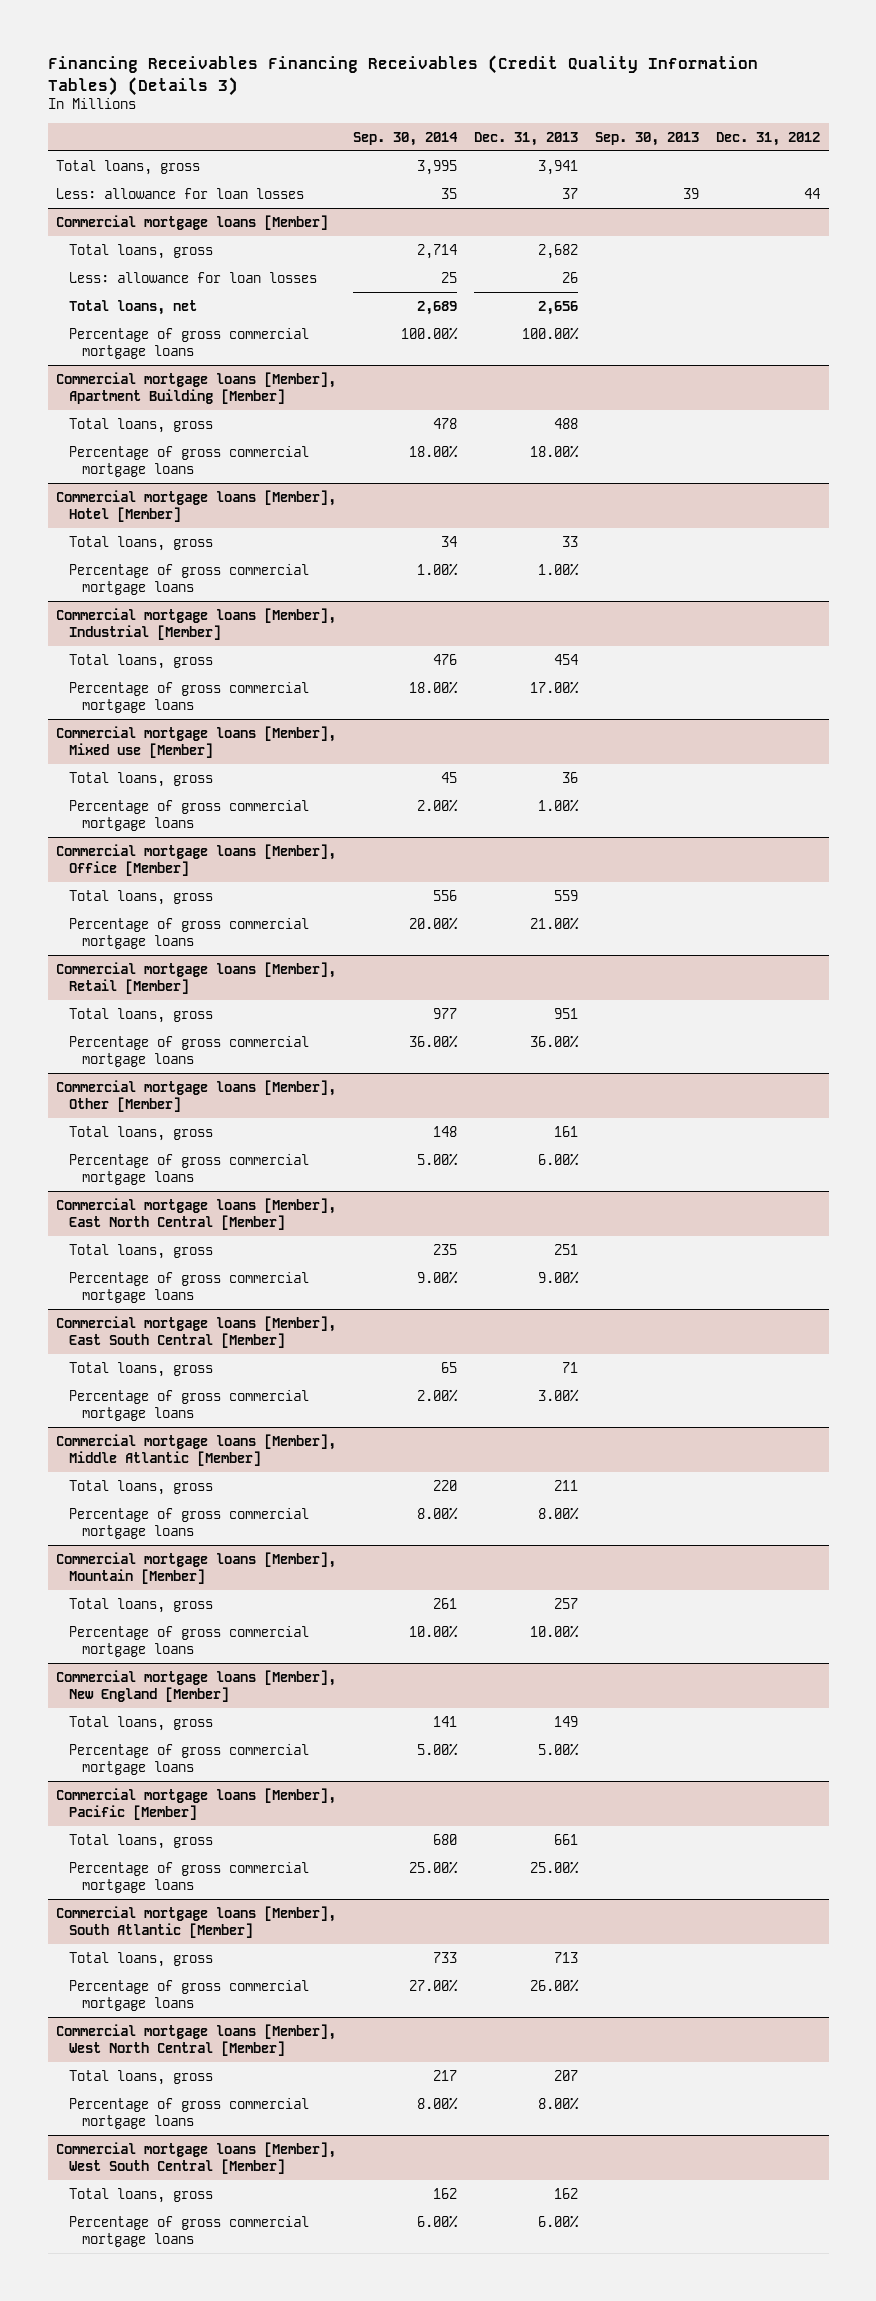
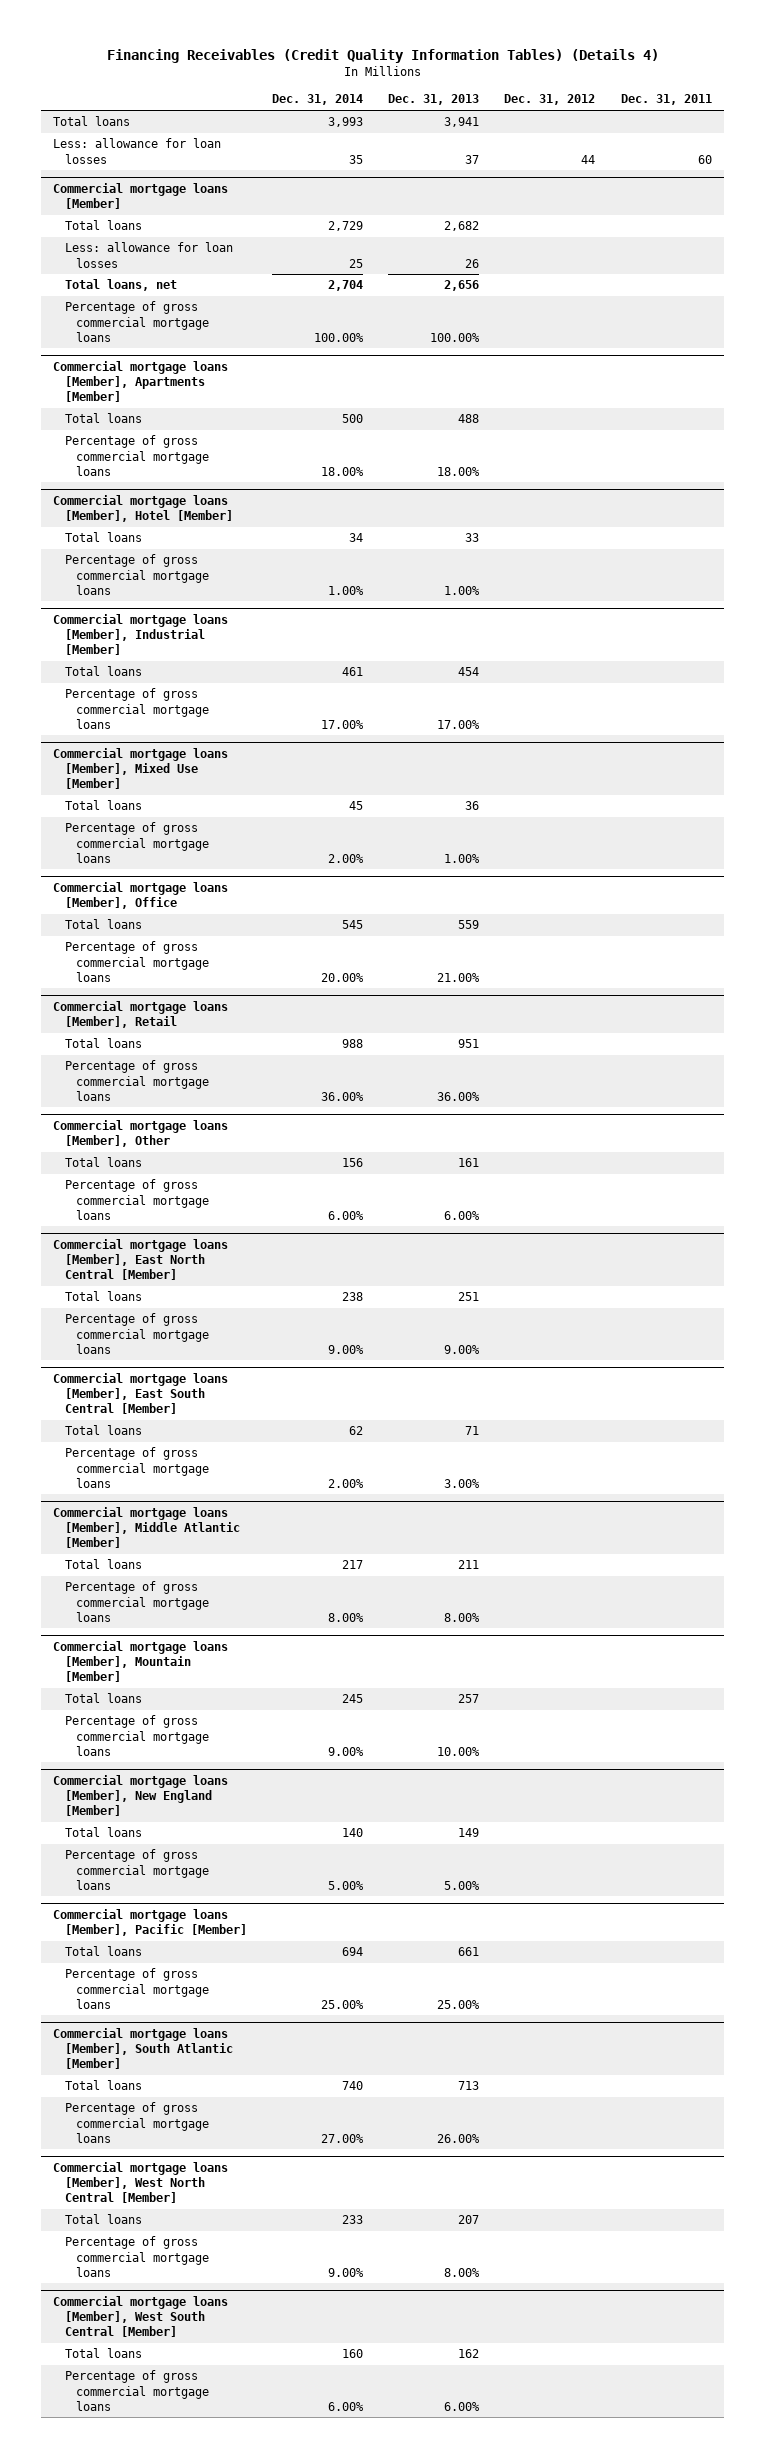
[47,55,758,96] Financing Receivables Financing Receivables (Credit Quality Information Tables) (Details 3) -> [106,48,659,63] Financing Receivables (Credit Quality Information Tables) (Details 4)
[353,131,459,146] Sep. 30, 2014 -> none
[595,131,700,146] Sep. 30, 2013 -> none
none -> [271,94,363,106] Dec. 31, 2014
none -> [620,94,712,106] Dec. 31, 2011
[56,159,201,175] Total loans, gross -> [53,116,131,127] Total loans
[68,243,213,259] Total loans, gross -> [64,220,142,231] Total loans
[56,371,337,404] Commercial mortgage loans [Member], Apartment Building [Member] -> [53,361,229,403] Commercial mortgage loans [Member], Apartments [Member]
[68,417,213,433] Total loans, gross -> [64,413,142,424] Total loans
[68,535,213,551] Total loans, gross -> [64,532,142,543] Total loans
[68,653,213,669] Total loans, gross -> [64,666,142,677] Total loans
[56,725,337,758] Commercial mortgage loans [Member], Mixed use [Member] -> [53,748,229,790] Commercial mortgage loans [Member], Mixed Use [Member]
[68,771,213,787] Total loans, gross -> [64,800,142,811] Total loans
[56,843,337,876] Commercial mortgage loans [Member], Office [Member] -> [53,882,229,910] Commercial mortgage loans [Member], Office
[68,889,213,905] Total loans, gross -> [64,919,142,930] Total loans
[56,961,337,994] Commercial mortgage loans [Member], Retail [Member] -> [53,1001,229,1029] Commercial mortgage loans [Member], Retail
[68,1007,213,1023] Total loans, gross -> [64,1038,142,1049] Total loans
[56,1079,337,1112] Commercial mortgage loans [Member], Other [Member] -> [53,1120,229,1148] Commercial mortgage loans [Member], Other
[68,1125,213,1141] Total loans, gross -> [64,1157,142,1168] Total loans
[68,1243,213,1259] Total loans, gross -> [64,1291,142,1302] Total loans
[68,1361,213,1377] Total loans, gross -> [64,1425,142,1436] Total loans
[68,1479,213,1495] Total loans, gross -> [64,1559,142,1570] Total loans
[68,1597,213,1613] Total loans, gross -> [64,1693,142,1704] Total loans
[68,1715,213,1731] Total loans, gross -> [64,1827,142,1838] Total loans
[68,1833,213,1849] Total loans, gross -> [64,1946,142,1957] Total loans
[68,1951,213,1967] Total loans, gross -> [64,2080,142,2091] Total loans
[68,2069,213,2085] Total loans, gross -> [64,2214,142,2225] Total loans
[68,2187,213,2203] Total loans, gross -> [64,2348,142,2359] Total loans

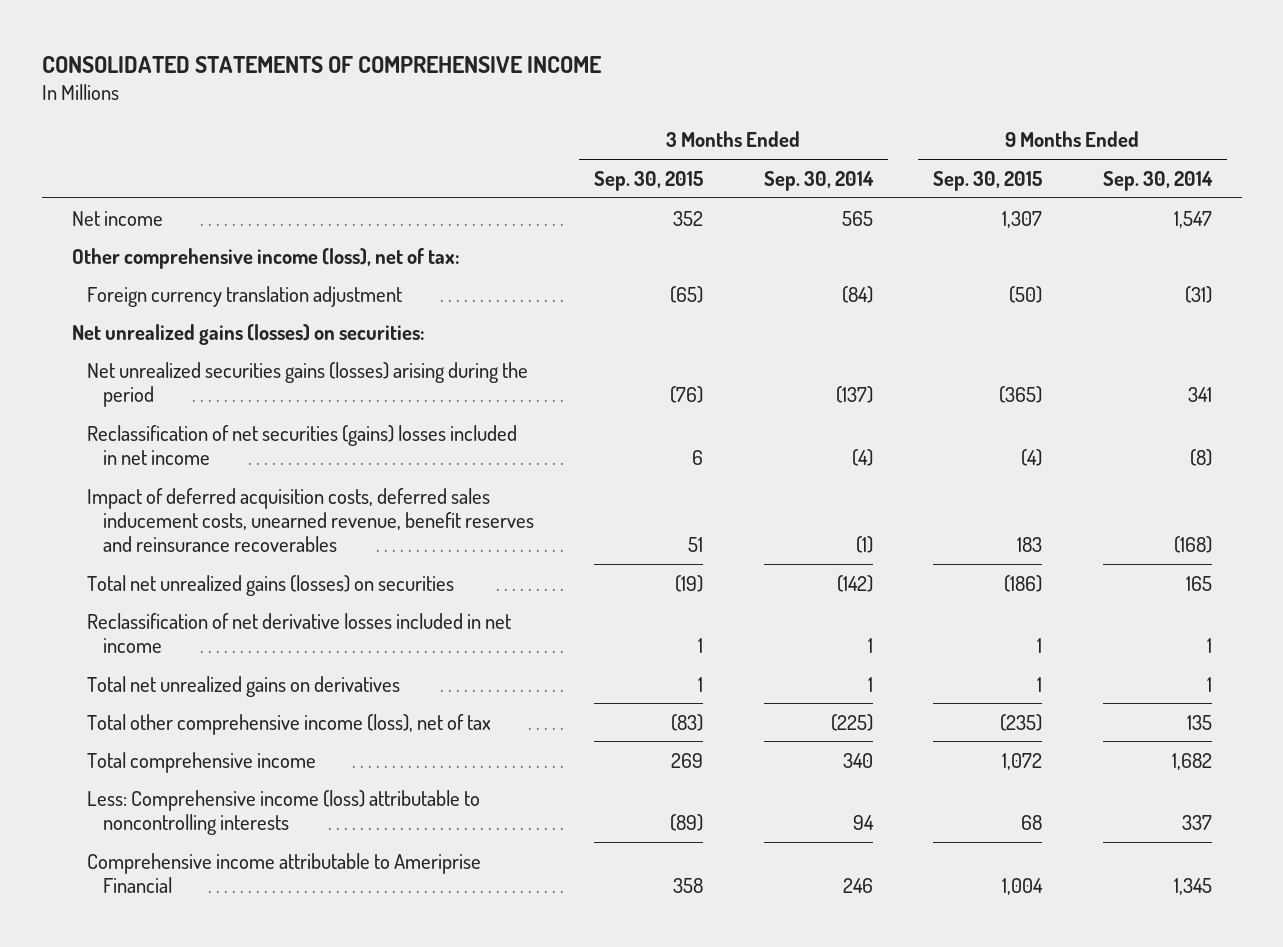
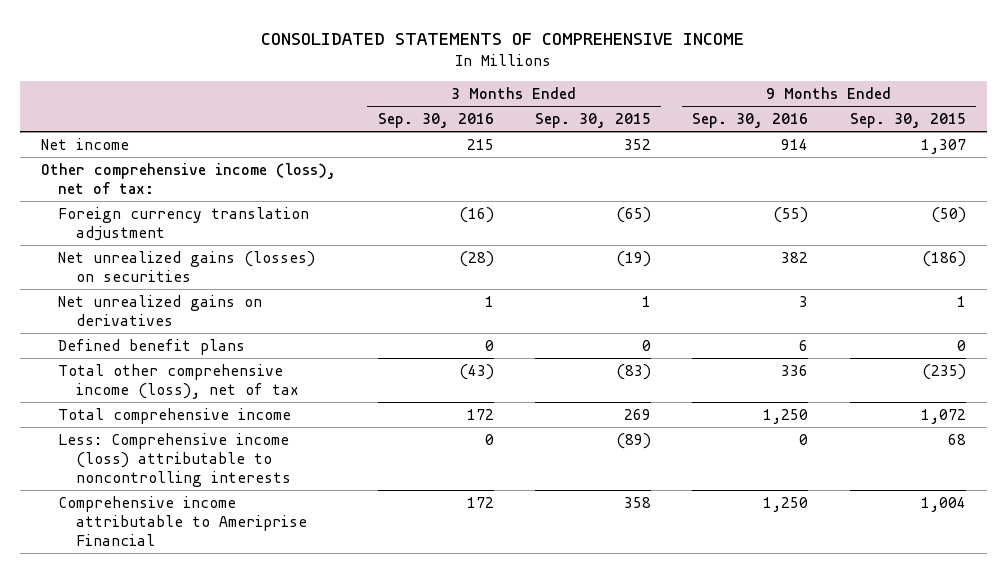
[763,170,874,191] Sep. 30, 2014 -> none
[1102,170,1213,191] Sep. 30, 2014 -> none
none -> [377,113,494,129] Sep. 30, 2016
none -> [692,113,809,129] Sep. 30, 2016
[71,323,425,345] Net unrealized gains (losses) on securities: -> none
[87,361,529,407] Net unrealized securities gains (losses) arising during the period -> none
[87,424,518,465] Reclassification of net securities (gains) losses included in net income -> none
[87,487,534,553] Impact of deferred acquisition costs, deferred sales inducement costs, unearned revenue, benefit reserves and reinsurance recoverables -> none
[87,612,512,653] Reclassification of net derivative losses included in net income -> none
[87,574,455,596] Total net unrealized gains (losses) on securities -> [58,250,316,282] Net unrealized gains (losses) on securities
[87,675,401,697] Total net unrealized gains on derivatives -> [58,294,263,326] Net unrealized gains on derivatives
none -> [58,338,246,355] Defined benefit plans

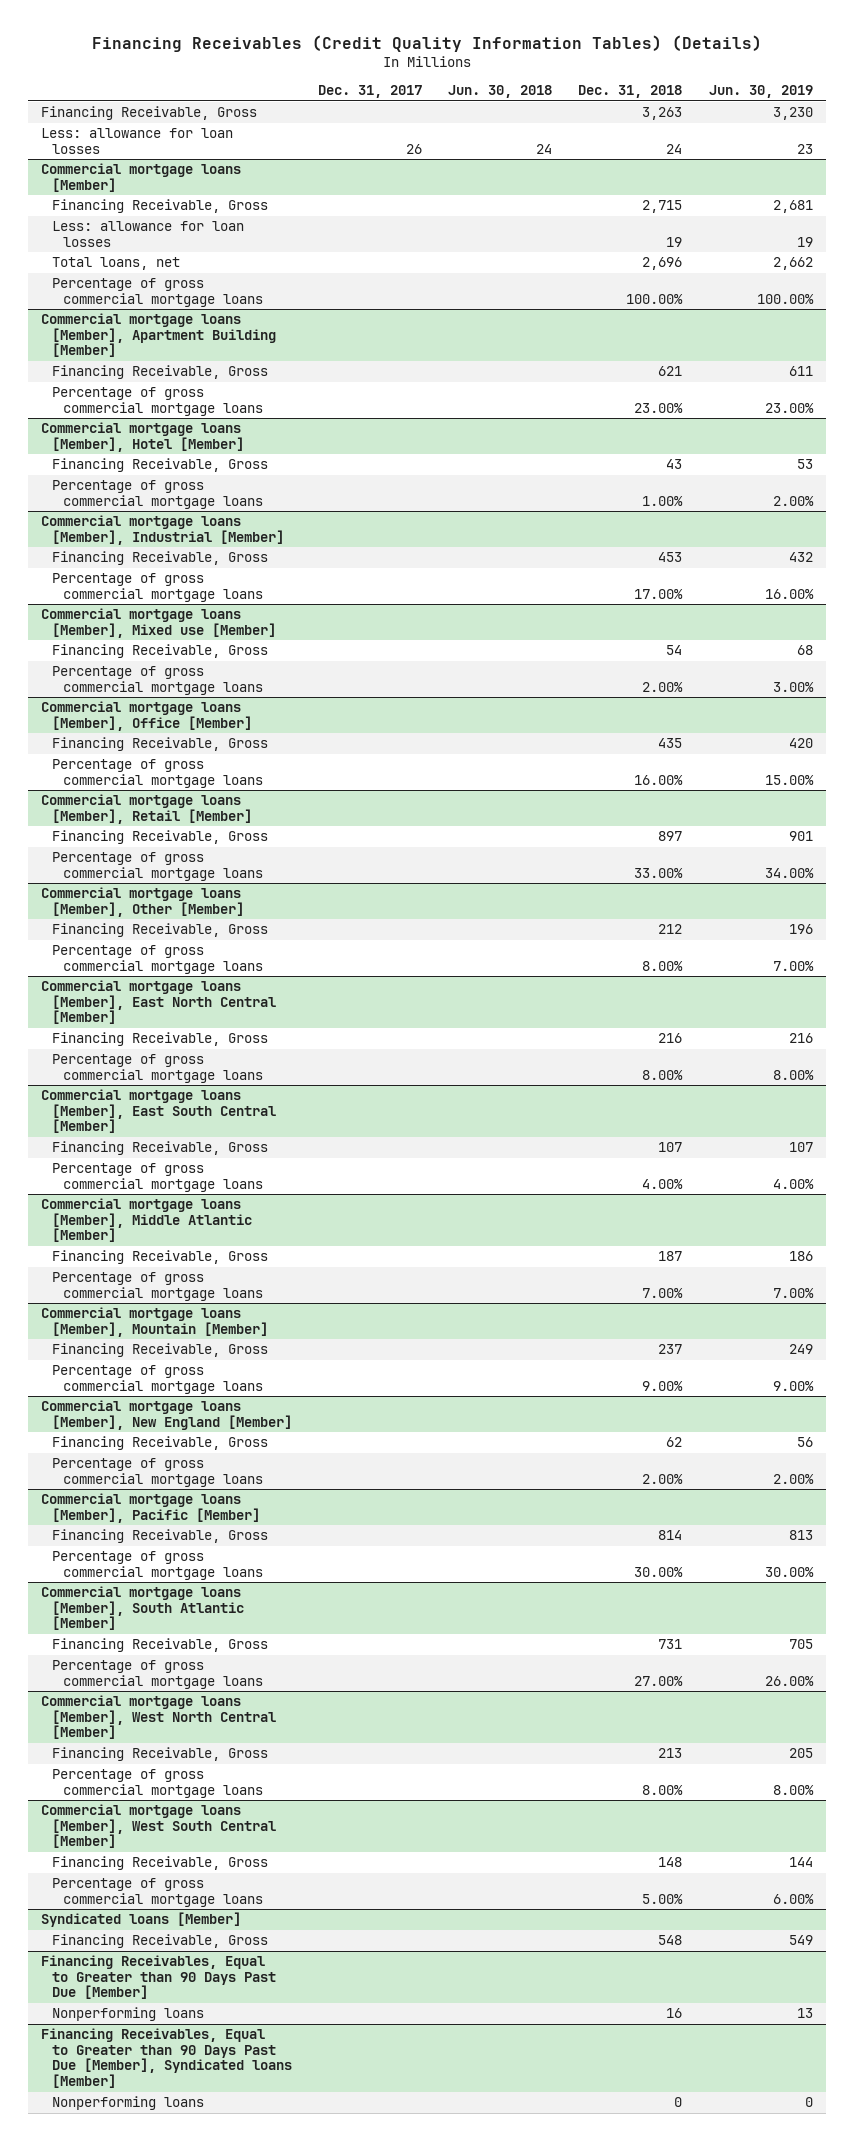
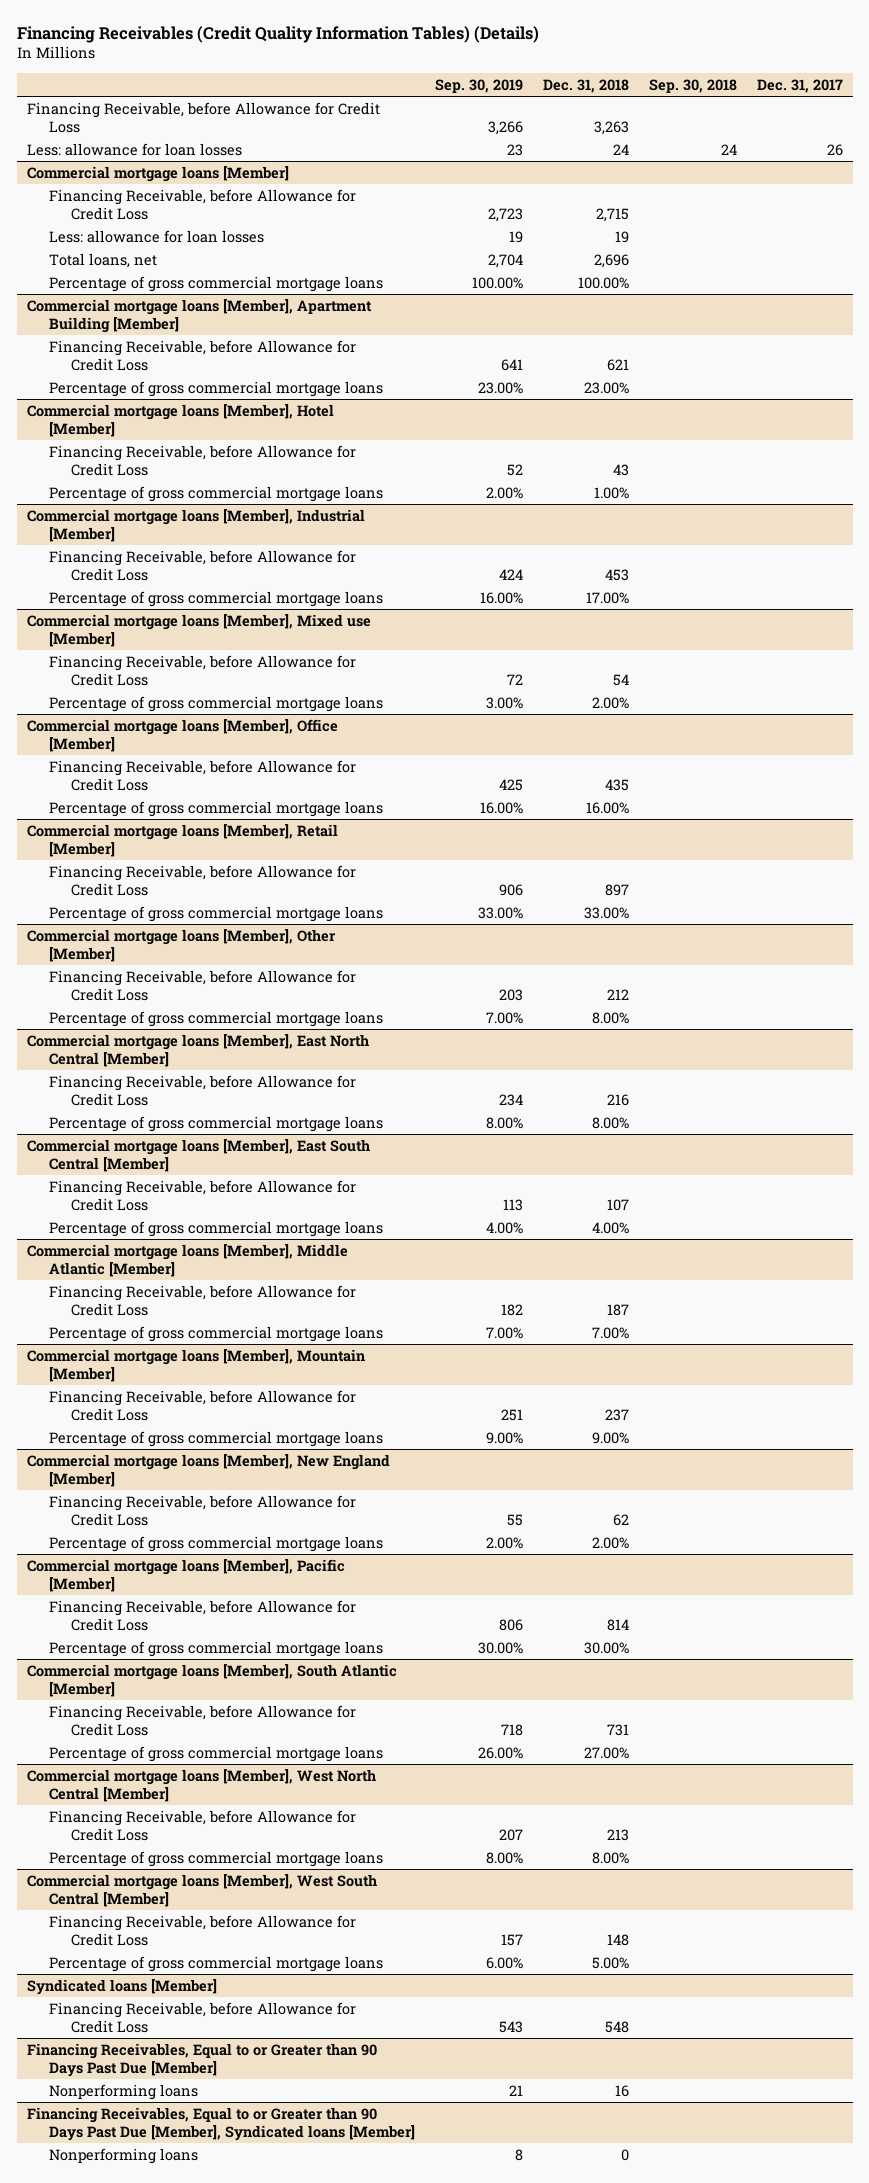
[448,85,553,99] Jun. 30, 2018 -> none
[708,85,813,99] Jun. 30, 2019 -> none
none -> [434,78,523,93] Sep. 30, 2019
none -> [648,78,737,93] Sep. 30, 2018
[41,106,258,121] Financing Receivable, Gross -> [26,101,380,133] Financing Receivable, before Allowance for Credit Loss
[52,199,269,214] Financing Receivable, Gross -> [49,188,357,220] Financing Receivable, before Allowance for Credit Loss
[52,365,269,380] Financing Receivable, Gross -> [49,339,357,371] Financing Receivable, before Allowance for Credit Loss
[52,458,269,473] Financing Receivable, Gross -> [49,444,357,476] Financing Receivable, before Allowance for Credit Loss
[52,551,269,566] Financing Receivable, Gross -> [49,549,357,581] Financing Receivable, before Allowance for Credit Loss
[52,644,269,659] Financing Receivable, Gross -> [49,654,357,686] Financing Receivable, before Allowance for Credit Loss
[52,737,269,752] Financing Receivable, Gross -> [49,759,357,791] Financing Receivable, before Allowance for Credit Loss
[52,830,269,845] Financing Receivable, Gross -> [49,864,357,896] Financing Receivable, before Allowance for Credit Loss
[52,923,269,938] Financing Receivable, Gross -> [49,969,357,1001] Financing Receivable, before Allowance for Credit Loss
[52,1032,269,1047] Financing Receivable, Gross -> [49,1074,357,1106] Financing Receivable, before Allowance for Credit Loss
[52,1141,269,1156] Financing Receivable, Gross -> [49,1179,357,1211] Financing Receivable, before Allowance for Credit Loss
[52,1250,269,1265] Financing Receivable, Gross -> [49,1284,357,1316] Financing Receivable, before Allowance for Credit Loss
[52,1343,269,1358] Financing Receivable, Gross -> [49,1389,357,1421] Financing Receivable, before Allowance for Credit Loss
[52,1436,269,1451] Financing Receivable, Gross -> [49,1494,357,1526] Financing Receivable, before Allowance for Credit Loss
[52,1529,269,1544] Financing Receivable, Gross -> [49,1599,357,1631] Financing Receivable, before Allowance for Credit Loss
[52,1638,269,1653] Financing Receivable, Gross -> [49,1704,357,1736] Financing Receivable, before Allowance for Credit Loss
[52,1747,269,1762] Financing Receivable, Gross -> [49,1809,357,1841] Financing Receivable, before Allowance for Credit Loss
[52,1856,269,1871] Financing Receivable, Gross -> [49,1914,357,1946] Financing Receivable, before Allowance for Credit Loss
[52,1934,269,1949] Financing Receivable, Gross -> [49,2001,357,2033] Financing Receivable, before Allowance for Credit Loss
[41,1955,277,2000] Financing Receivables, Equal to Greater than 90 Days Past Due [Member] -> [26,2042,377,2077] Financing Receivables, Equal to or Greater than 90 Days Past Due [Member]
[41,2028,293,2089] Financing Receivables, Equal to Greater than 90 Days Past Due [Member], Syndicated loans [Member] -> [26,2106,416,2141] Financing Receivables, Equal to or Greater than 90 Days Past Due [Member], Syndicated loans [Member]

